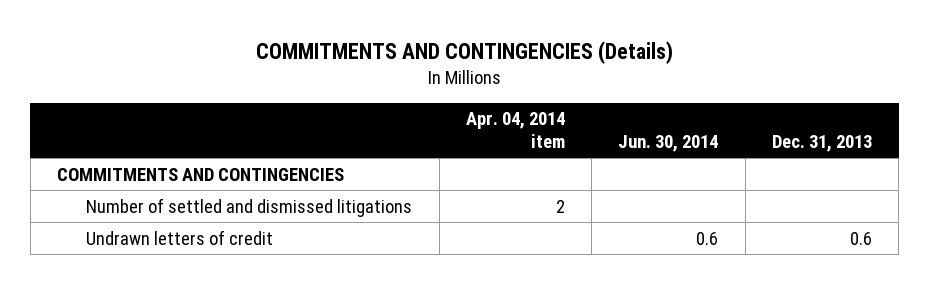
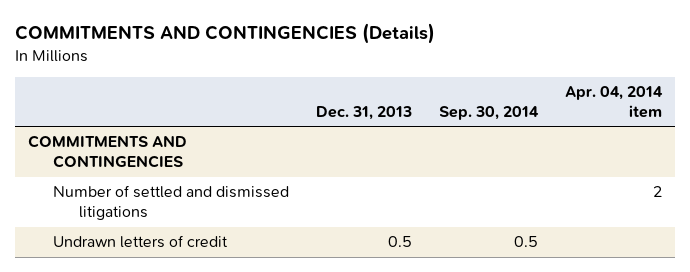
[618,134,719,152] Jun. 30, 2014 -> none
none -> [438,105,539,120] Sep. 30, 2014
[850,231,873,245] 0.6 -> [388,236,413,248] 0.5

